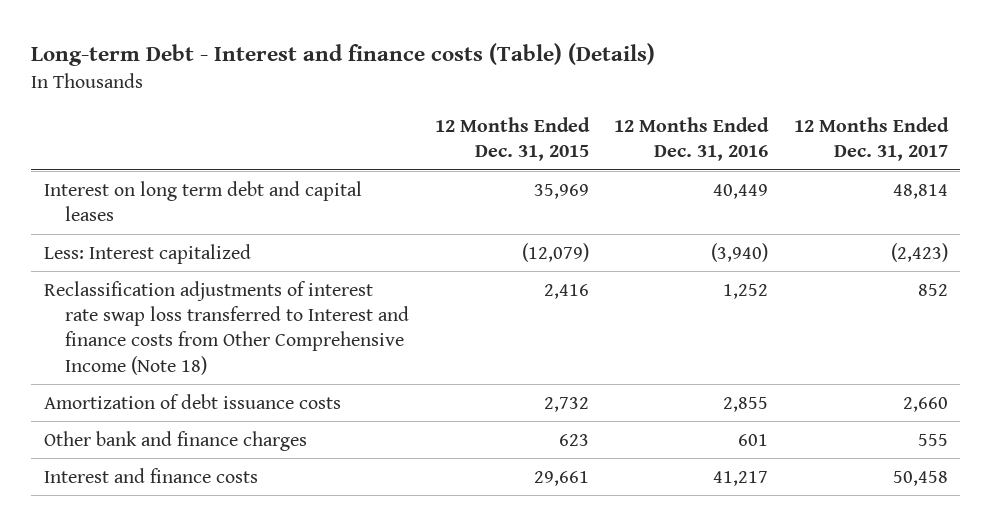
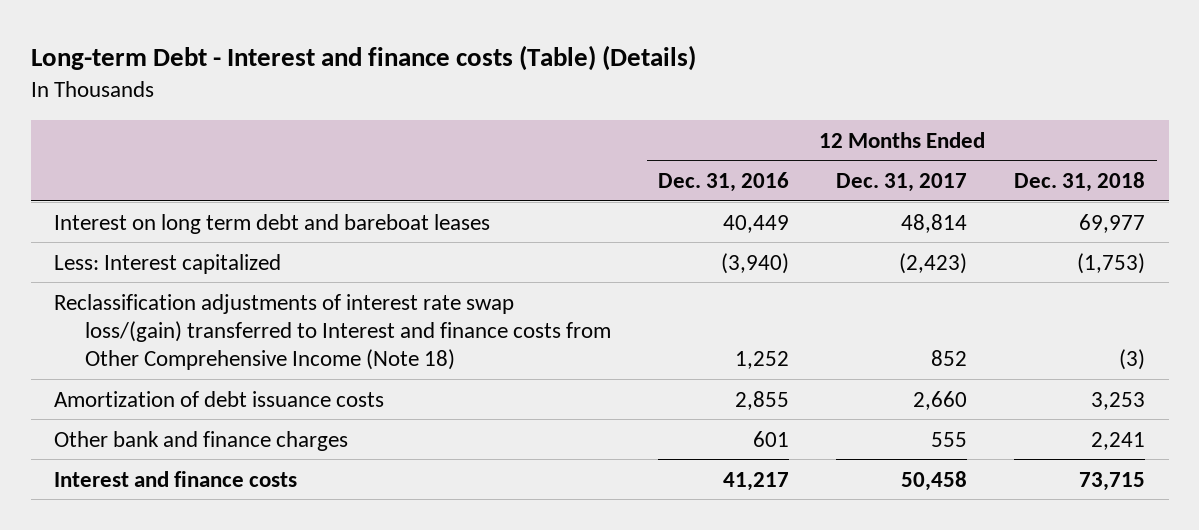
[434,117,590,162] 12 Months Ended Dec. 31, 2015 -> none
none -> [1014,172,1146,193] Dec. 31, 2018
[43,180,362,221] Interest on long term debt and capital leases -> [54,213,491,234] Interest on long term debt and bareboat leases
[43,280,410,375] Reclassification adjustments of interest rate swap loss transferred to Interest and finance costs from Other Comprehensive Income (Note 18) -> [54,293,612,371] Reclassification adjustments of interest rate swap loss/(gain) transferred to Interest and finance costs from Other Comprehensive Income (Note 18)

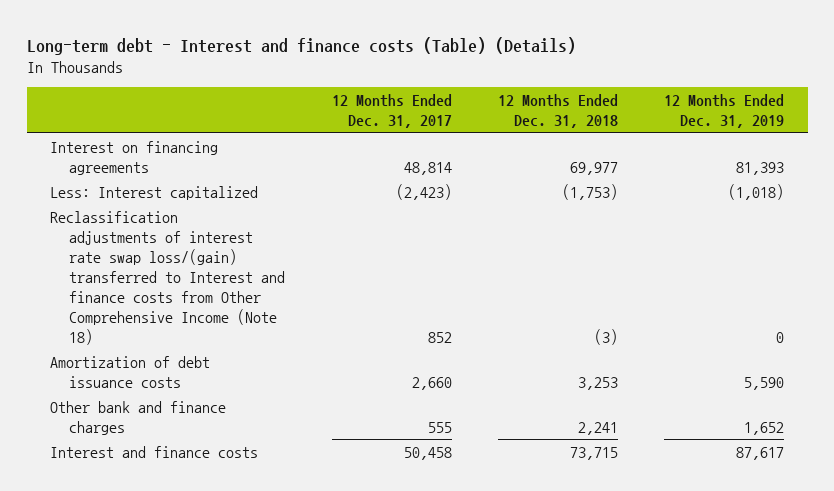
[30,45,696,72] Long-term Debt - Interest and finance costs (Table) (Details) -> [26,36,576,55] Long-term debt - Interest and finance costs (Table) (Details)
[658,172,790,193] Dec. 31, 2016 -> none
none -> [664,93,785,128] 12 Months Ended Dec. 31, 2019
[54,213,491,234] Interest on long term debt and bareboat leases -> [50,140,219,175] Interest on financing agreements

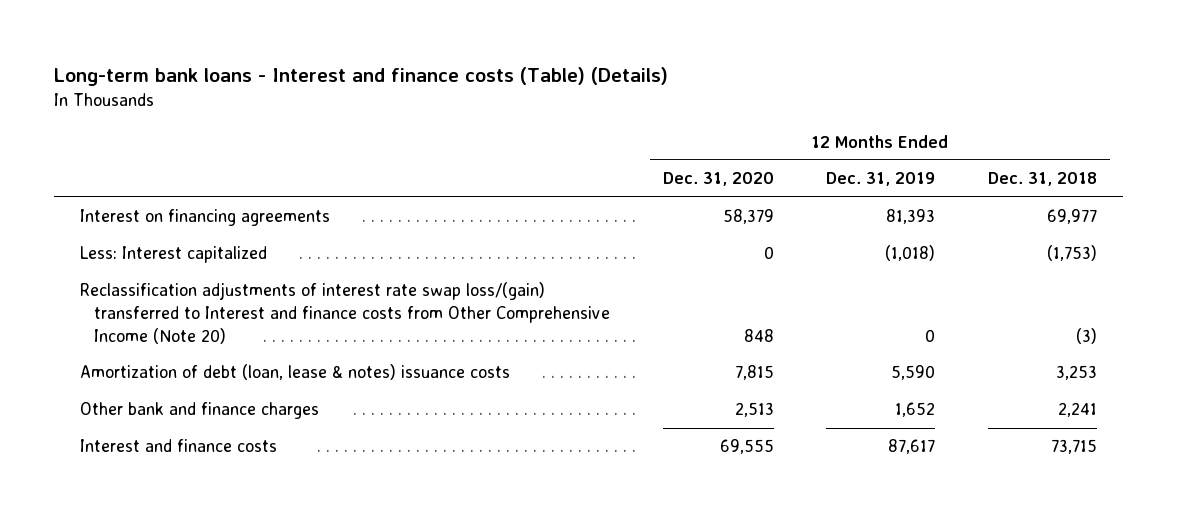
[26,36,576,55] Long-term debt - Interest and finance costs (Table) (Details) -> [54,66,669,86] Long-term bank loans - Interest and finance costs (Table) (Details)
[331,93,452,128] 12 Months Ended Dec. 31, 2017 -> none
none -> [662,172,774,187] Dec. 31, 2020
[50,210,286,345] Reclassification adjustments of interest rate swap loss/(gain) transferred to Interest and finance costs from Other Comprehensive Income (Note 18) -> [80,282,611,344] Reclassification adjustments of interest rate swap loss/(gain) transferred to Interest and finance costs from Other Comprehensive Income (Note 20)
[50,355,211,388] Amortization of debt issuance costs -> [80,364,511,381] Amortization of debt (loan, lease & notes) issuance costs

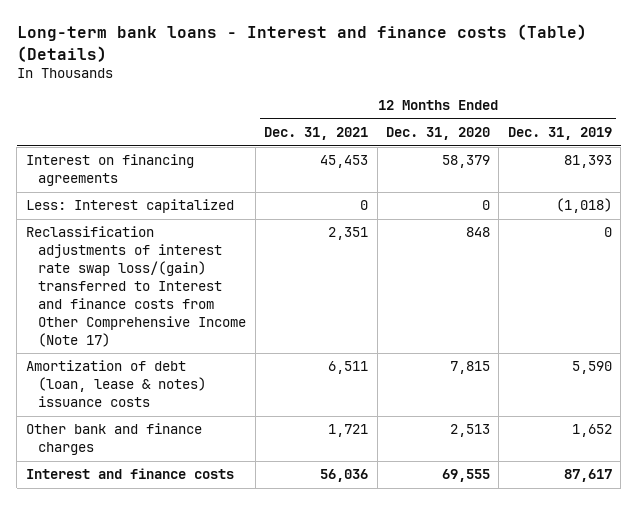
[987,172,1097,187] Dec. 31, 2018 -> none
none -> [264,127,369,141] Dec. 31, 2021
[80,282,611,344] Reclassification adjustments of interest rate swap loss/(gain) transferred to Interest and finance costs from Other Comprehensive Income (Note 20) -> [25,226,247,347] Reclassification adjustments of interest rate swap loss/(gain) transferred to Interest and finance costs from Other Comprehensive Income (Note 17)

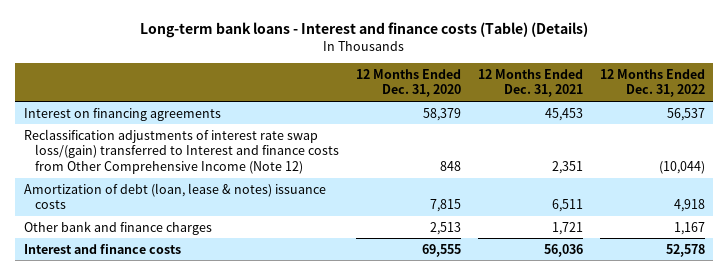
[507,127,612,141] Dec. 31, 2019 -> none
none -> [599,68,705,98] 12 Months Ended Dec. 31, 2022
[25,199,234,214] Less: Interest capitalized -> none
[25,226,247,347] Reclassification adjustments of interest rate swap loss/(gain) transferred to Interest and finance costs from Other Comprehensive Income (Note 17) -> [23,128,339,174] Reclassification adjustments of interest rate swap loss/(gain) transferred to Interest and finance costs from Other Comprehensive Income (Note 12)

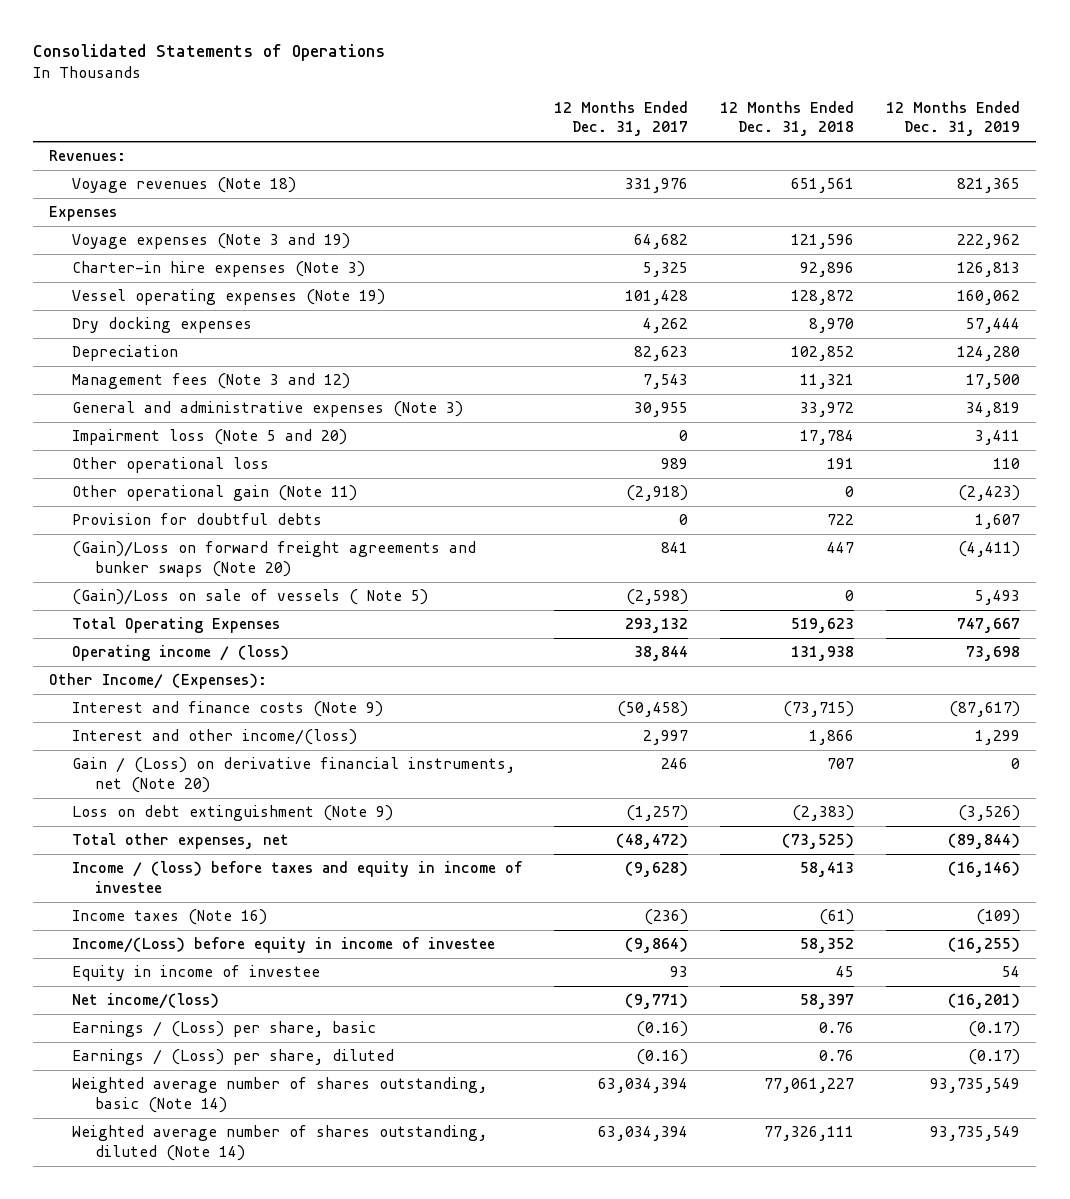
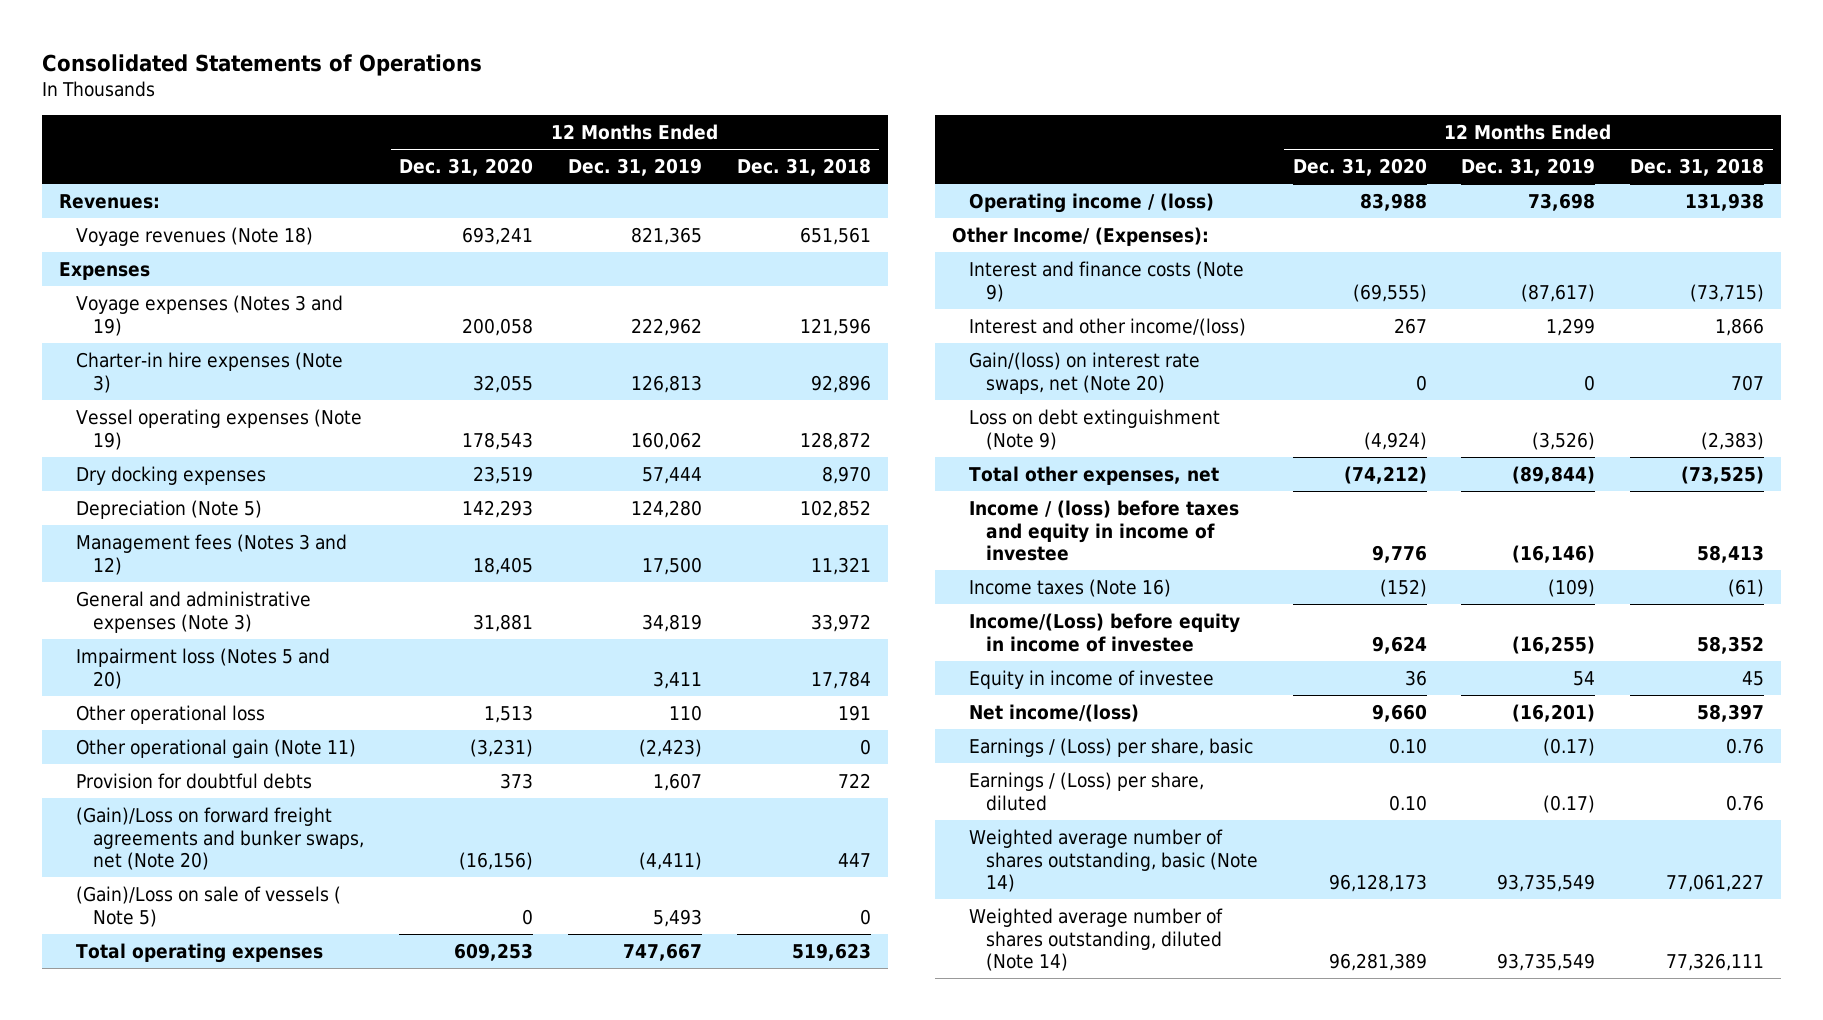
[554,100,689,137] 12 Months Ended Dec. 31, 2017 -> none
none -> [399,158,534,177] Dec. 31, 2020
[72,233,351,250] Voyage expenses (Note 3 and 19) -> [75,294,343,336] Voyage expenses (Notes 3 and 19)
[72,345,179,362] Depreciation -> [75,499,262,519] Depreciation (Note 5)
[72,373,351,390] Management fees (Note 3 and 12) -> [75,533,347,575] Management fees (Notes 3 and 12)
[72,429,348,446] Impairment loss (Note 5 and 20) -> [75,647,330,689] Impairment loss (Notes 5 and 20)
[72,541,477,578] (Gain)/Loss on forward freight agreements and bunker swaps (Note 20) -> [75,806,364,871] (Gain)/Loss on forward freight agreements and bunker swaps, net (Note 20)
[72,617,281,634] Total Operating Expenses -> [75,942,323,963] Total operating expenses
[72,757,516,794] Gain / (Loss) on derivative financial instruments, net (Note 20) -> [969,351,1201,394] Gain/(loss) on interest rate swaps, net (Note 20)

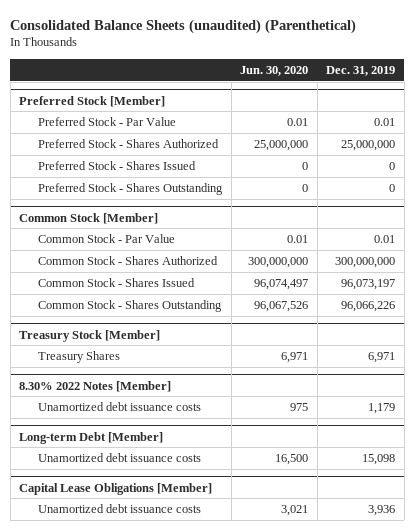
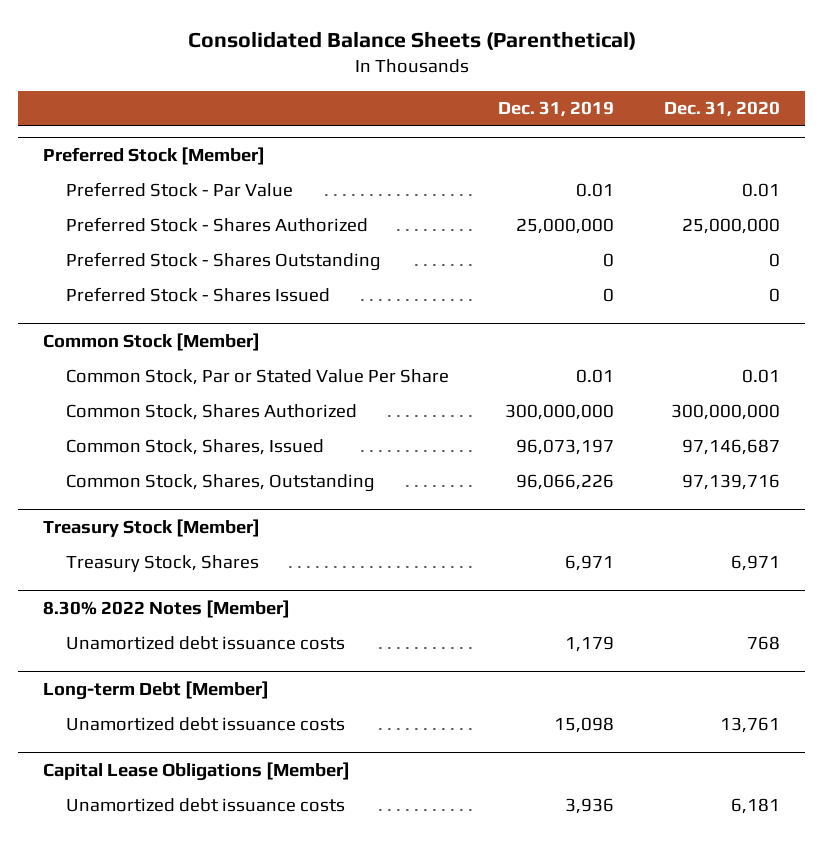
[10,18,357,34] Consolidated Balance Sheets (unaudited) (Parenthetical) -> [187,31,636,51] Consolidated Balance Sheets (Parenthetical)
[240,65,309,76] Jun. 30, 2020 -> none
none -> [663,101,780,118] Dec. 31, 2020
[38,160,197,170] Preferred Stock - Shares Issued -> [65,287,330,303] Preferred Stock - Shares Issued
[38,233,176,243] Common Stock - Par Value -> [65,369,449,386] Common Stock, Par or Stated Value Per Share
[38,255,219,265] Common Stock - Shares Authorized -> [65,404,357,421] Common Stock, Shares Authorized
[38,277,196,287] Common Stock - Shares Issued -> [65,439,324,456] Common Stock, Shares, Issued
[38,299,223,312] Common Stock - Shares Outstanding -> [65,474,375,493] Common Stock, Shares, Outstanding
[38,350,121,363] Treasury Shares -> [65,555,259,573] Treasury Stock, Shares

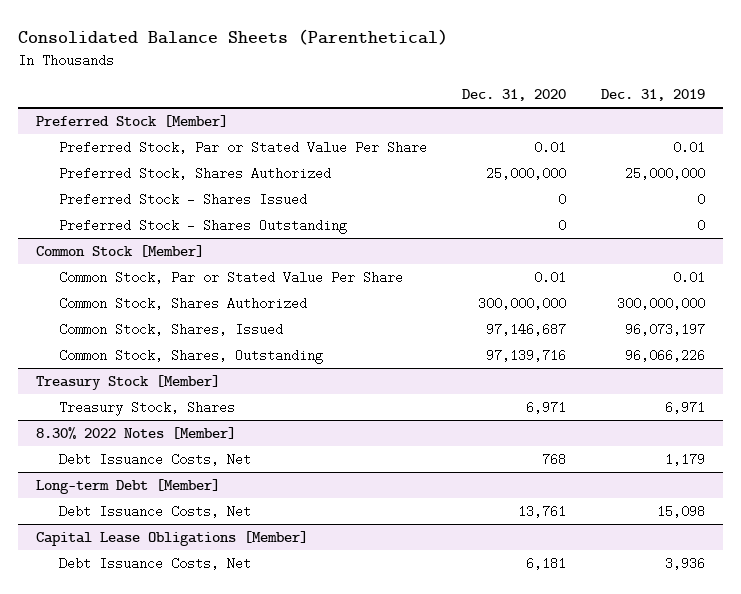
[65,182,293,198] Preferred Stock - Par Value -> [58,140,427,154] Preferred Stock, Par or Stated Value Per Share
[65,217,368,233] Preferred Stock - Shares Authorized -> [58,166,331,180] Preferred Stock, Shares Authorized
[65,252,381,272] Preferred Stock - Shares Outstanding -> [58,218,347,234] Preferred Stock - Shares Outstanding
[65,636,345,651] Unamortized debt issuance costs -> [58,452,251,466] Debt Issuance Costs, Net
[65,717,345,732] Unamortized debt issuance costs -> [58,504,251,518] Debt Issuance Costs, Net
[65,798,345,813] Unamortized debt issuance costs -> [58,556,251,570] Debt Issuance Costs, Net

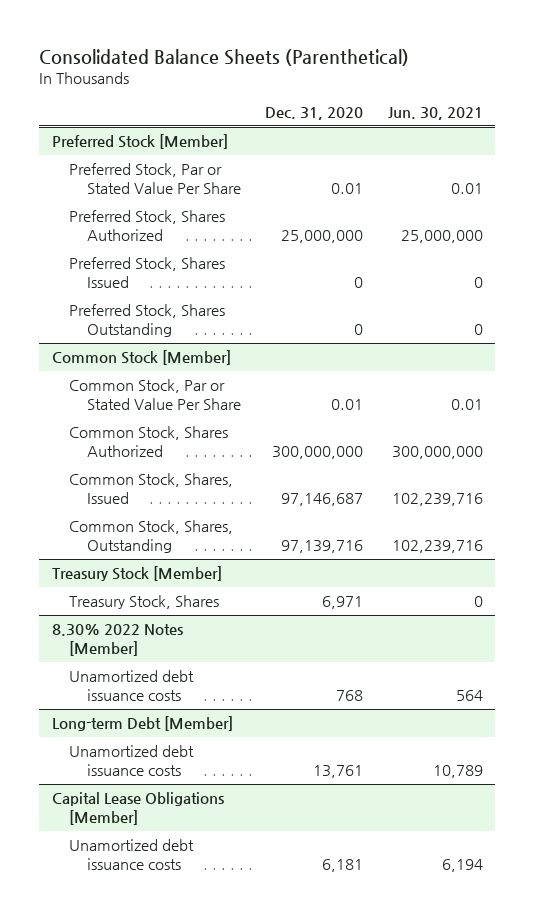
[601,89,706,102] Dec. 31, 2019 -> none
none -> [387,107,483,121] Jun. 30, 2021
[58,192,307,206] Preferred Stock - Shares Issued -> [69,257,226,288] Preferred Stock, Shares Issued
[58,218,347,234] Preferred Stock - Shares Outstanding -> [69,304,226,337] Preferred Stock, Shares Outstanding
[58,452,251,466] Debt Issuance Costs, Net -> [69,670,195,701] Unamortized debt issuance costs
[58,504,251,518] Debt Issuance Costs, Net -> [69,745,195,776] Unamortized debt issuance costs
[58,556,251,570] Debt Issuance Costs, Net -> [69,839,195,870] Unamortized debt issuance costs

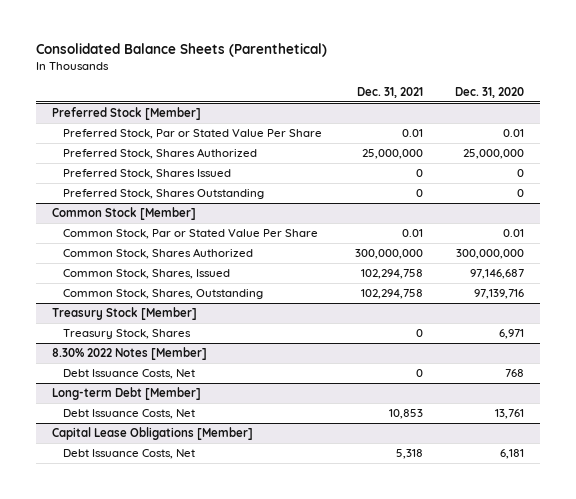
[387,107,483,121] Jun. 30, 2021 -> none
none -> [356,86,423,98] Dec. 31, 2021
[69,670,195,701] Unamortized debt issuance costs -> [63,369,196,380] Debt Issuance Costs, Net
[69,745,195,776] Unamortized debt issuance costs -> [63,409,196,420] Debt Issuance Costs, Net
[69,839,195,870] Unamortized debt issuance costs -> [63,449,196,460] Debt Issuance Costs, Net

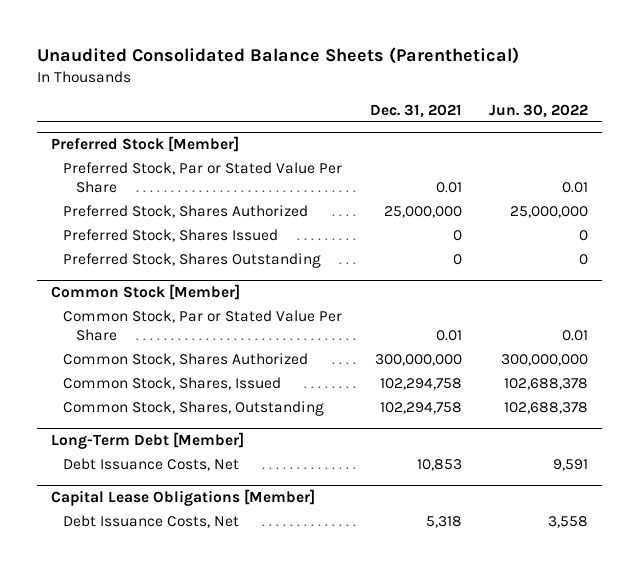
[35,42,327,57] Consolidated Balance Sheets (Parenthetical) -> [37,47,520,65] Unaudited Consolidated Balance Sheets (Parenthetical)
[454,86,524,98] Dec. 31, 2020 -> none
none -> [489,103,589,118] Jun. 30, 2022
[51,307,197,321] Treasury Stock [Member] -> none
[63,329,192,340] Treasury Stock, Shares -> none
[51,347,207,361] 8.30% 2022 Notes [Member] -> none
[63,369,196,380] Debt Issuance Costs, Net -> none
[51,387,201,401] Long-term Debt [Member] -> [51,432,245,450] Long-Term Debt [Member]

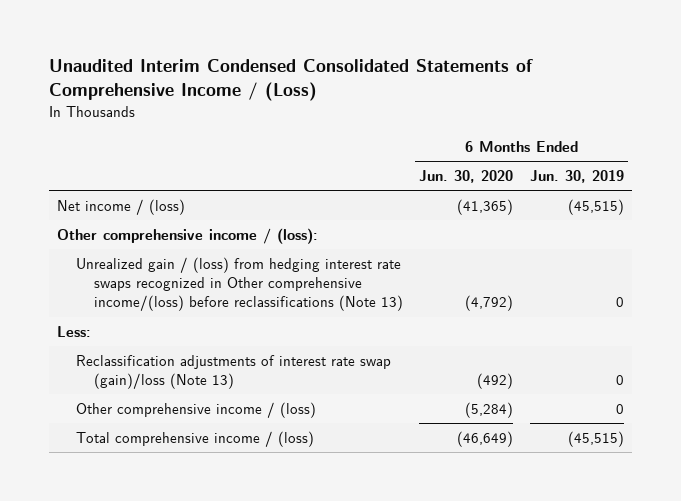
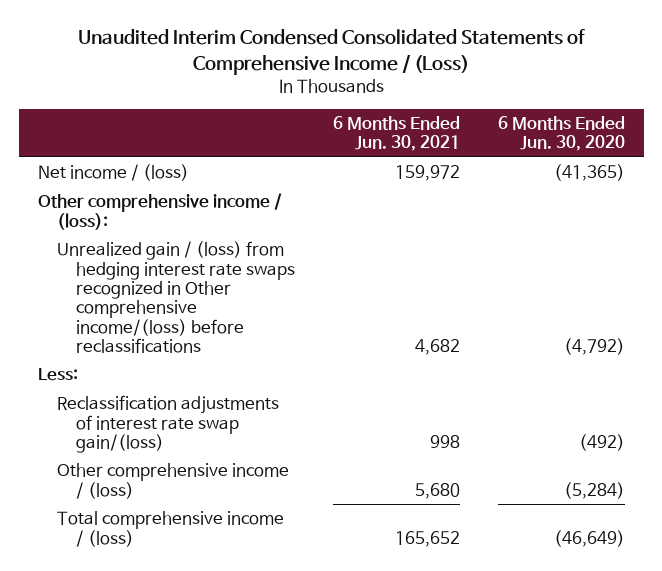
[529,170,624,184] Jun. 30, 2019 -> none
none -> [332,115,460,152] 6 Months Ended Jun. 30, 2021
[75,256,403,312] Unrealized gain / (loss) from hedging interest rate swaps recognized in Other comprehensive income/(loss) before reclassifications (Note 13) -> [56,241,296,353] Unrealized gain / (loss) from hedging interest rate swaps recognized in Other comprehensive income/(loss) before reclassifications
[75,354,391,390] Reclassification adjustments of interest rate swap (gain)/loss (Note 13) -> [56,395,279,453] Reclassification adjustments of interest rate swap gain/(loss)

